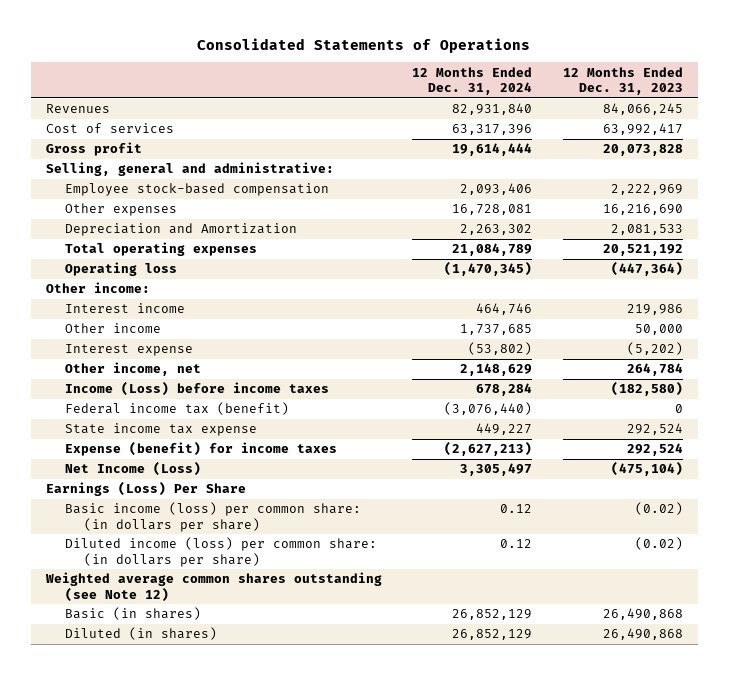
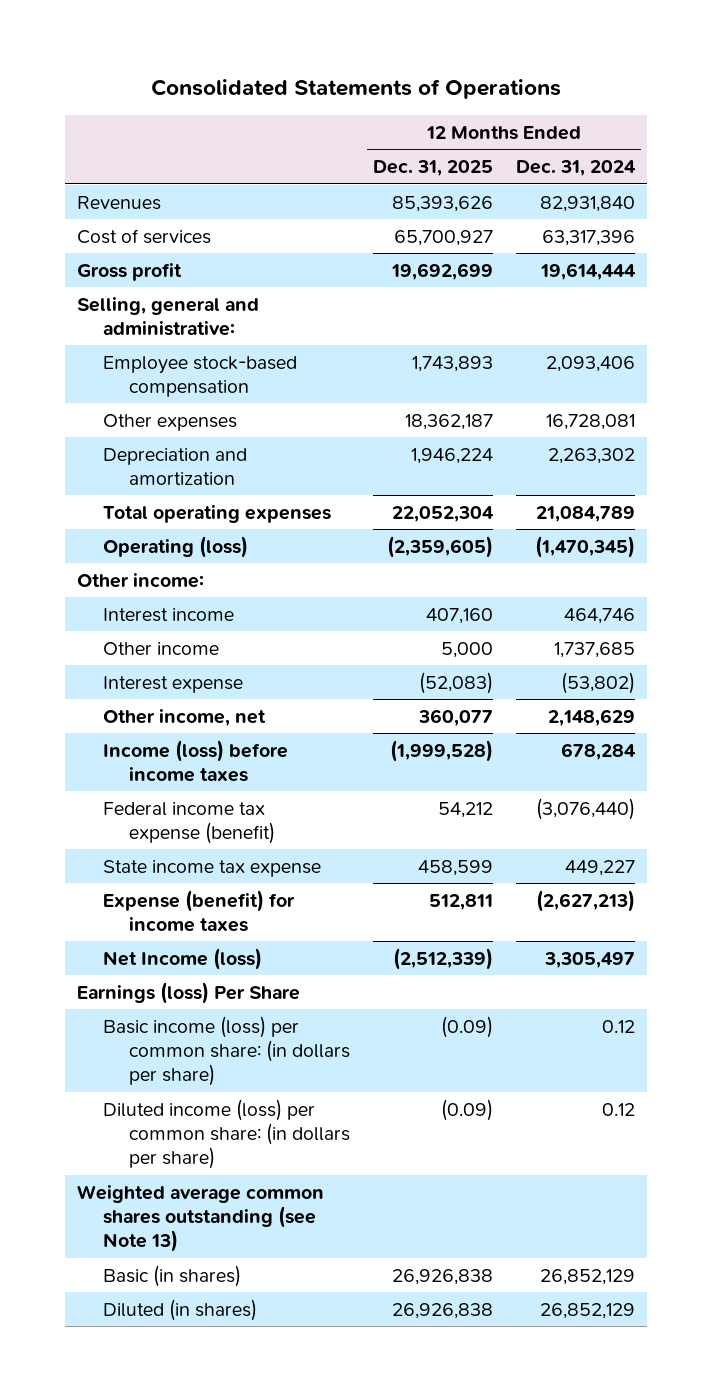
[562,66,683,95] 12 Months Ended Dec. 31, 2023 -> none
none -> [372,160,493,177] Dec. 31, 2025
[65,223,298,237] Depreciation and Amortization -> [102,447,247,485] Depreciation and amortization
[65,262,178,277] Operating loss -> [102,535,248,558] Operating (loss)
[65,382,330,397] Income (Loss) before income taxes -> [102,739,288,782] Income (loss) before income taxes
[65,402,290,416] Federal income tax (benefit) -> [102,801,275,844] Federal income tax expense (benefit)
[65,462,202,477] Net Income (Loss) -> [102,947,262,970] Net Income (loss)
[45,482,246,497] Earnings (Loss) Per Share -> [76,981,300,1004] Earnings (loss) Per Share
[44,572,382,602] Weighted average common shares outstanding (see Note 12) -> [76,1184,324,1253] Weighted average common shares outstanding (see Note 13)

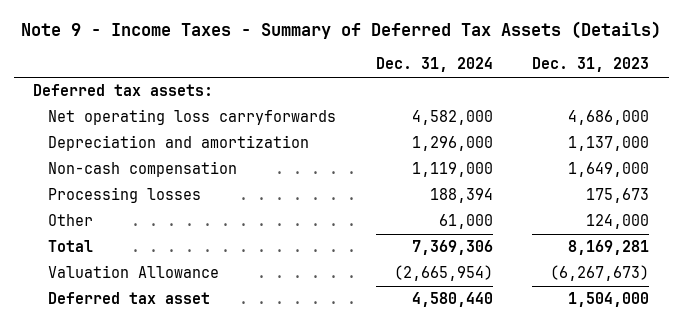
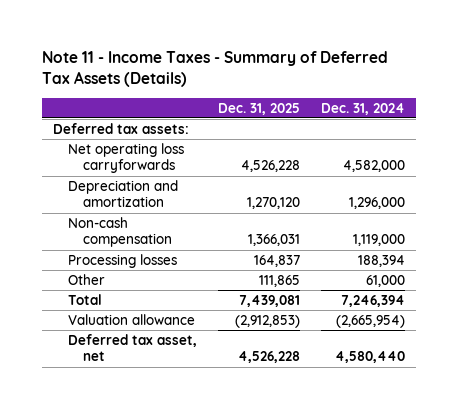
[21,21,662,40] Note 9 - Income Taxes - Summary of Deferred Tax Assets (Details) -> [42,51,389,88] Note 11 - Income Taxes - Summary of Deferred Tax Assets (Details)
[532,57,650,73] Dec. 31, 2023 -> none
none -> [218,102,301,115] Dec. 31, 2025
[411,240,493,256] 7,369,306 -> [341,294,406,307] 7,246,394
[48,265,220,279] Valuation Allowance -> [68,313,196,325] Valuation allowance
[48,292,211,305] Deferred tax asset -> [68,333,198,362] Deferred tax asset, net

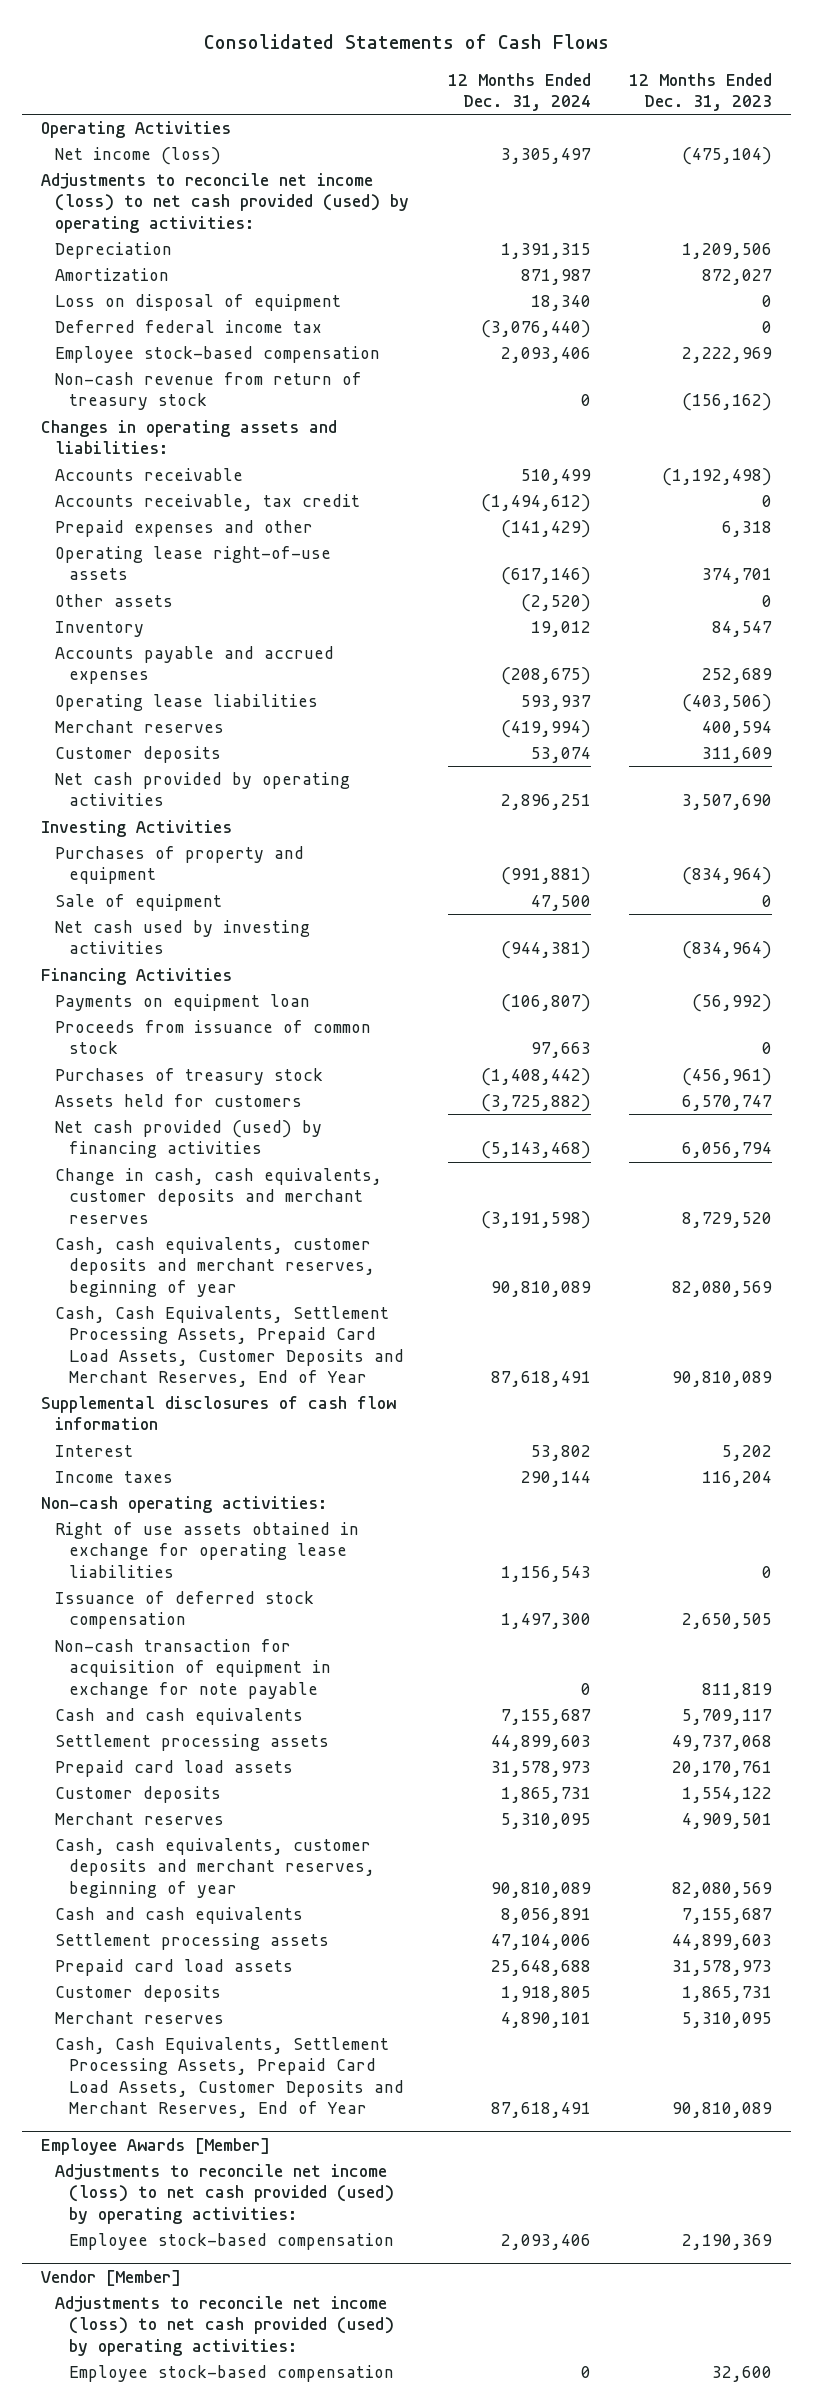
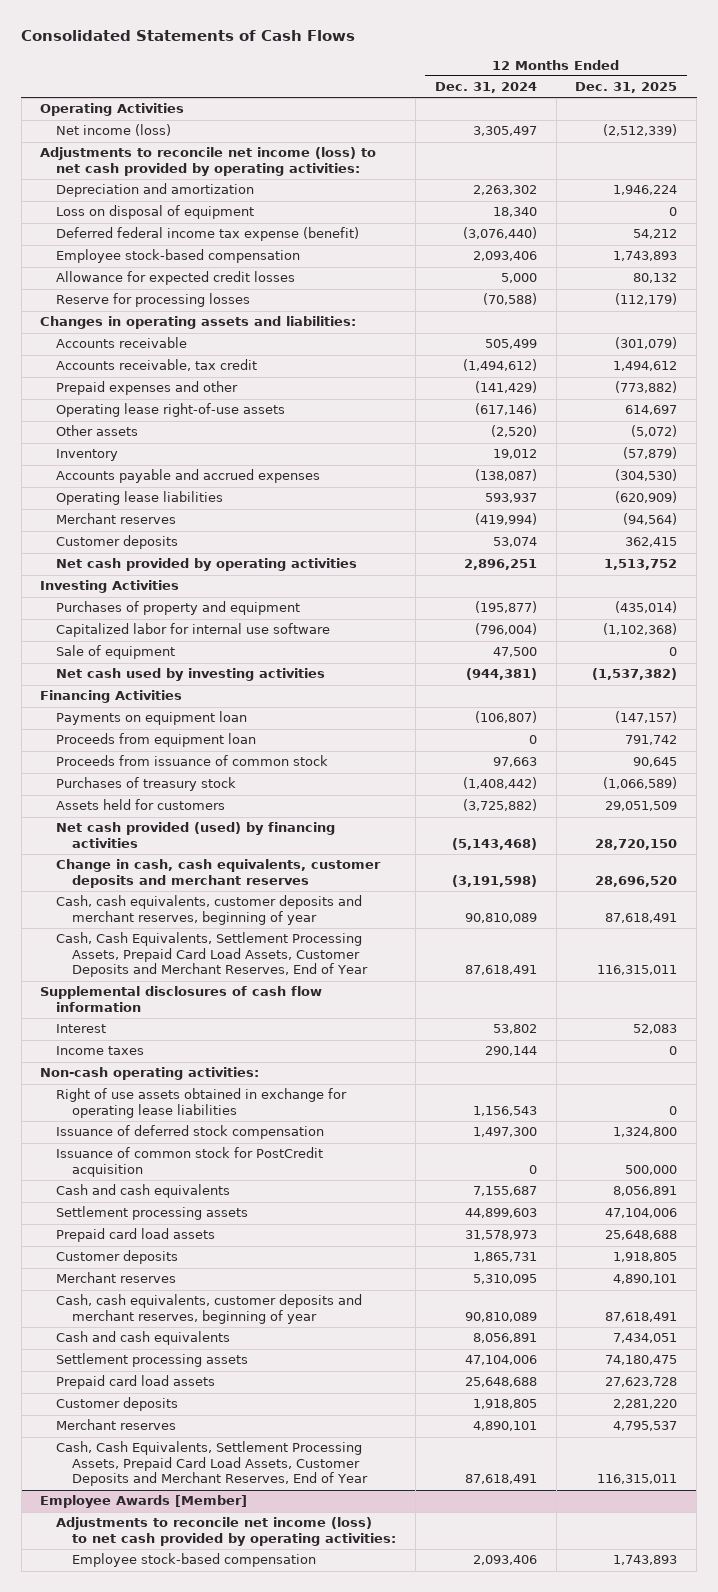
[629,72,773,112] 12 Months Ended Dec. 31, 2023 -> none
none -> [575,82,678,94] Dec. 31, 2025
[55,242,173,260] Depreciation -> none
[55,268,170,282] Amortization -> none
[41,173,410,233] Adjustments to reconcile net income (loss) to net cash provided (used) by operating activities: -> [40,147,377,176] Adjustments to reconcile net income (loss) to net cash provided by operating activities:
none -> [56,183,255,198] Depreciation and amortization
[55,320,323,334] Deferred federal income tax -> [56,227,360,242] Deferred federal income tax expense (benefit)
[55,372,363,411] Non-cash revenue from return of treasury stock -> none
none -> [56,271,296,286] Allowance for expected credit losses
none -> [56,293,251,308] Reserve for processing losses
[520,469,591,486] 510,499 -> [484,339,537,350] 505,499
[500,667,591,686] (208,675) -> [474,469,537,482] (138,087)
[500,867,591,886] (991,881) -> [474,601,537,614] (195,877)
none -> [56,623,331,638] Capitalized labor for internal use software
none -> [56,733,257,748] Proceeds from equipment loan
[55,1639,332,1699] Non-cash transaction for acquisition of equipment in exchange for note payable -> none
none -> [56,1147,324,1177] Issuance of common stock for PostCredit acquisition
[55,2164,395,2224] Adjustments to reconcile net income (loss) to net cash provided (used) by operating activities: -> [56,1517,397,1546] Adjustments to reconcile net income (loss) to net cash provided by operating activities:
[41,2269,182,2286] Vendor [Member] -> none
[55,2296,395,2356] Adjustments to reconcile net income (loss) to net cash provided (used) by operating activities: -> none
[69,2365,395,2383] Employee stock-based compensation -> none

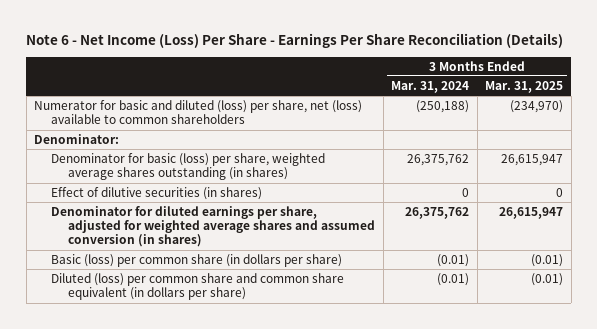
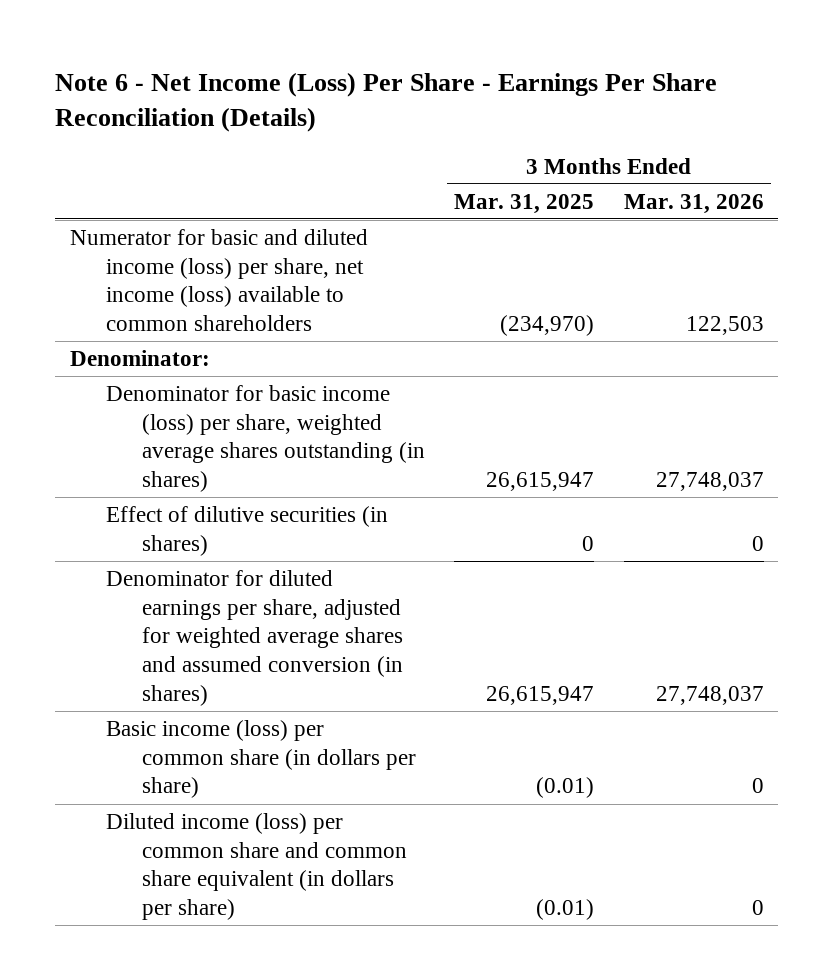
[391,80,470,93] Mar. 31, 2024 -> none
none -> [623,193,764,214] Mar. 31, 2026
[34,100,363,125] Numerator for basic and diluted (loss) per share, net (loss) available to common shareholders -> [69,228,368,332] Numerator for basic and diluted income (loss) per share, net income (loss) available to common shareholders
[51,153,326,181] Denominator for basic (loss) per share, weighted average shares outstanding (in shares) -> [106,384,426,493] Denominator for basic income (loss) per share, weighted average shares outstanding (in shares)
[51,254,343,268] Basic (loss) per common share (in dollars per share) -> [106,719,417,799] Basic income (loss) per common share (in dollars per share)
[51,273,345,301] Diluted (loss) per common share and common share equivalent (in dollars per share) -> [106,812,408,921] Diluted income (loss) per common share and common share equivalent (in dollars per share)

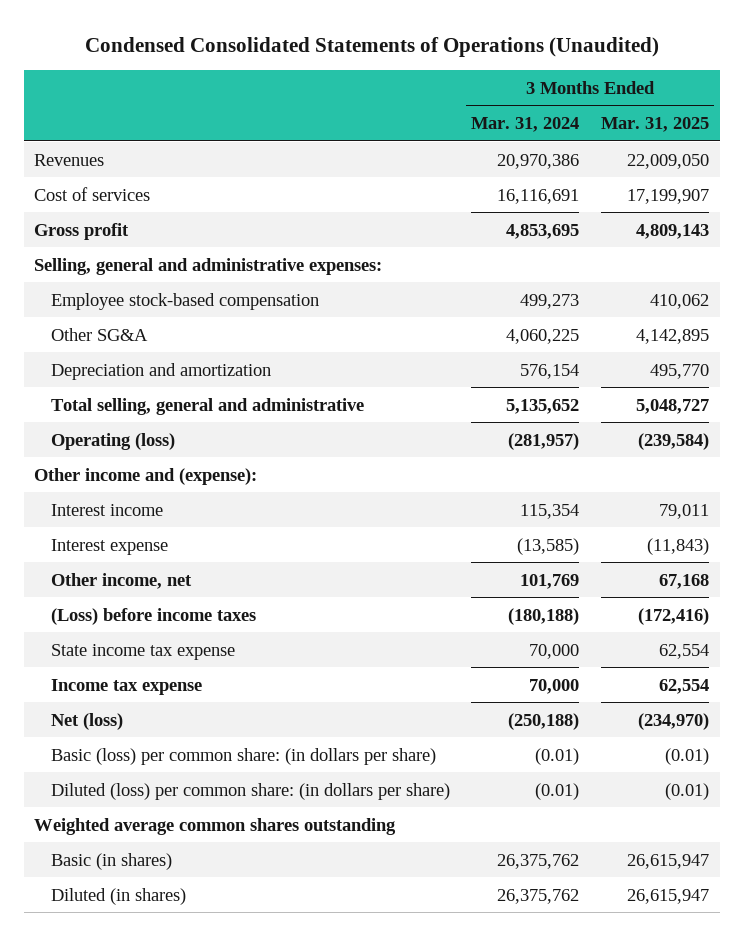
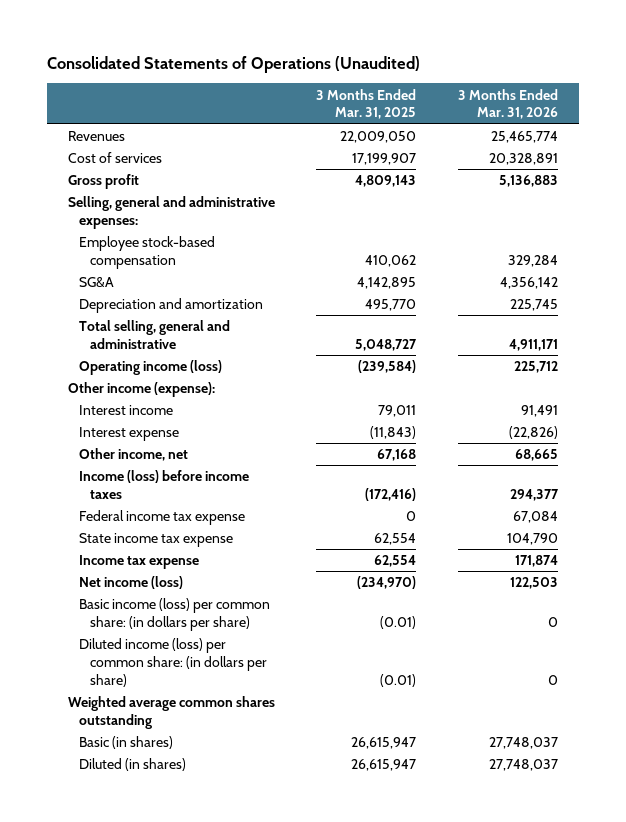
[84,37,659,58] Condensed Consolidated Statements of Operations (Unaudited) -> [47,56,421,74] Consolidated Statements of Operations (Unaudited)
[471,117,580,133] Mar. 31, 2024 -> none
none -> [457,88,558,120] 3 Months Ended Mar. 31, 2026
[50,327,148,341] Other SG&A -> [79,277,115,288] SG&A
[50,432,175,450] Operating (loss) -> [79,360,223,376] Operating income (loss)
[34,467,258,485] Other income and (expense): -> [67,382,215,398] Other income (expense):
[50,607,256,625] (Loss) before income taxes -> [79,470,250,500] Income (loss) before income taxes
none -> [79,510,246,526] Federal income tax expense
[50,712,123,730] Net (loss) -> [79,576,184,590] Net income (loss)
[50,747,436,765] Basic (loss) per common share: (in dollars per share) -> [79,598,271,632] Basic income (loss) per common share: (in dollars per share)
[50,782,450,800] Diluted (loss) per common share: (in dollars per share) -> [79,638,268,687] Diluted income (loss) per common share: (in dollars per share)

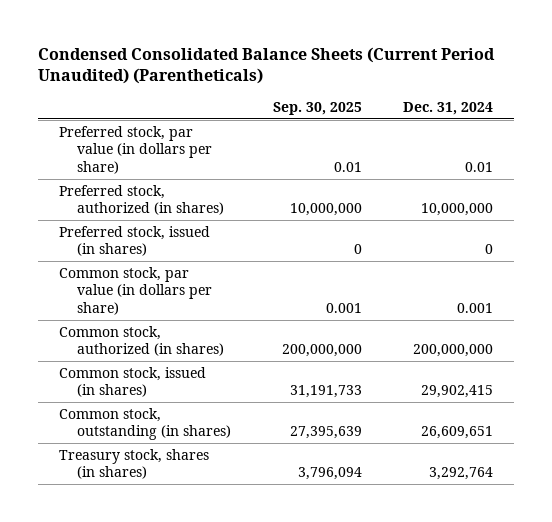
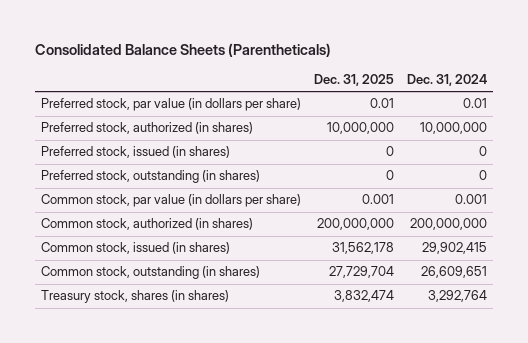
[38,46,496,85] Condensed Consolidated Balance Sheets (Current Period Unaudited) (Parentheticals) -> [34,42,331,57] Consolidated Balance Sheets (Parentheticals)
[272,101,362,115] Sep. 30, 2025 -> none
none -> [314,73,395,86] Dec. 31, 2025
none -> [41,170,261,184] Preferred stock, outstanding (in shares)

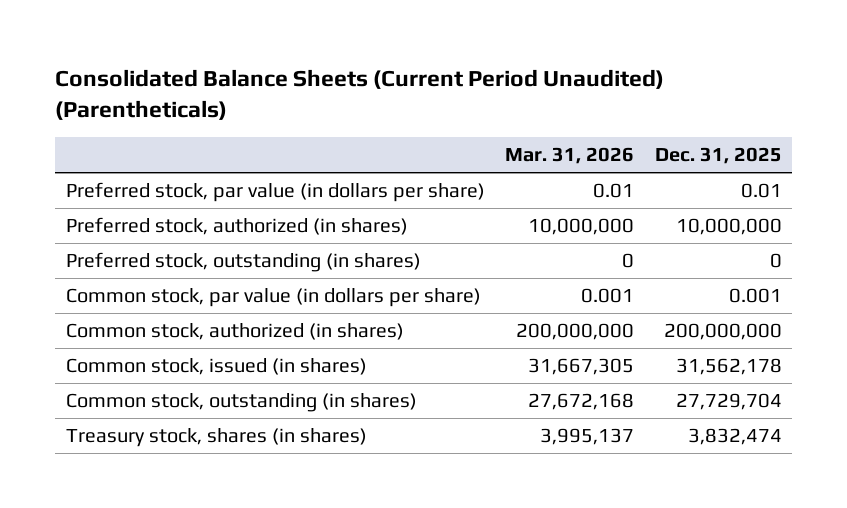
[34,42,331,57] Consolidated Balance Sheets (Parentheticals) -> [55,69,665,121] Consolidated Balance Sheets (Current Period Unaudited) (Parentheticals)
[406,73,487,86] Dec. 31, 2024 -> none
none -> [505,147,635,165] Mar. 31, 2026
[41,146,231,159] Preferred stock, issued (in shares) -> none

